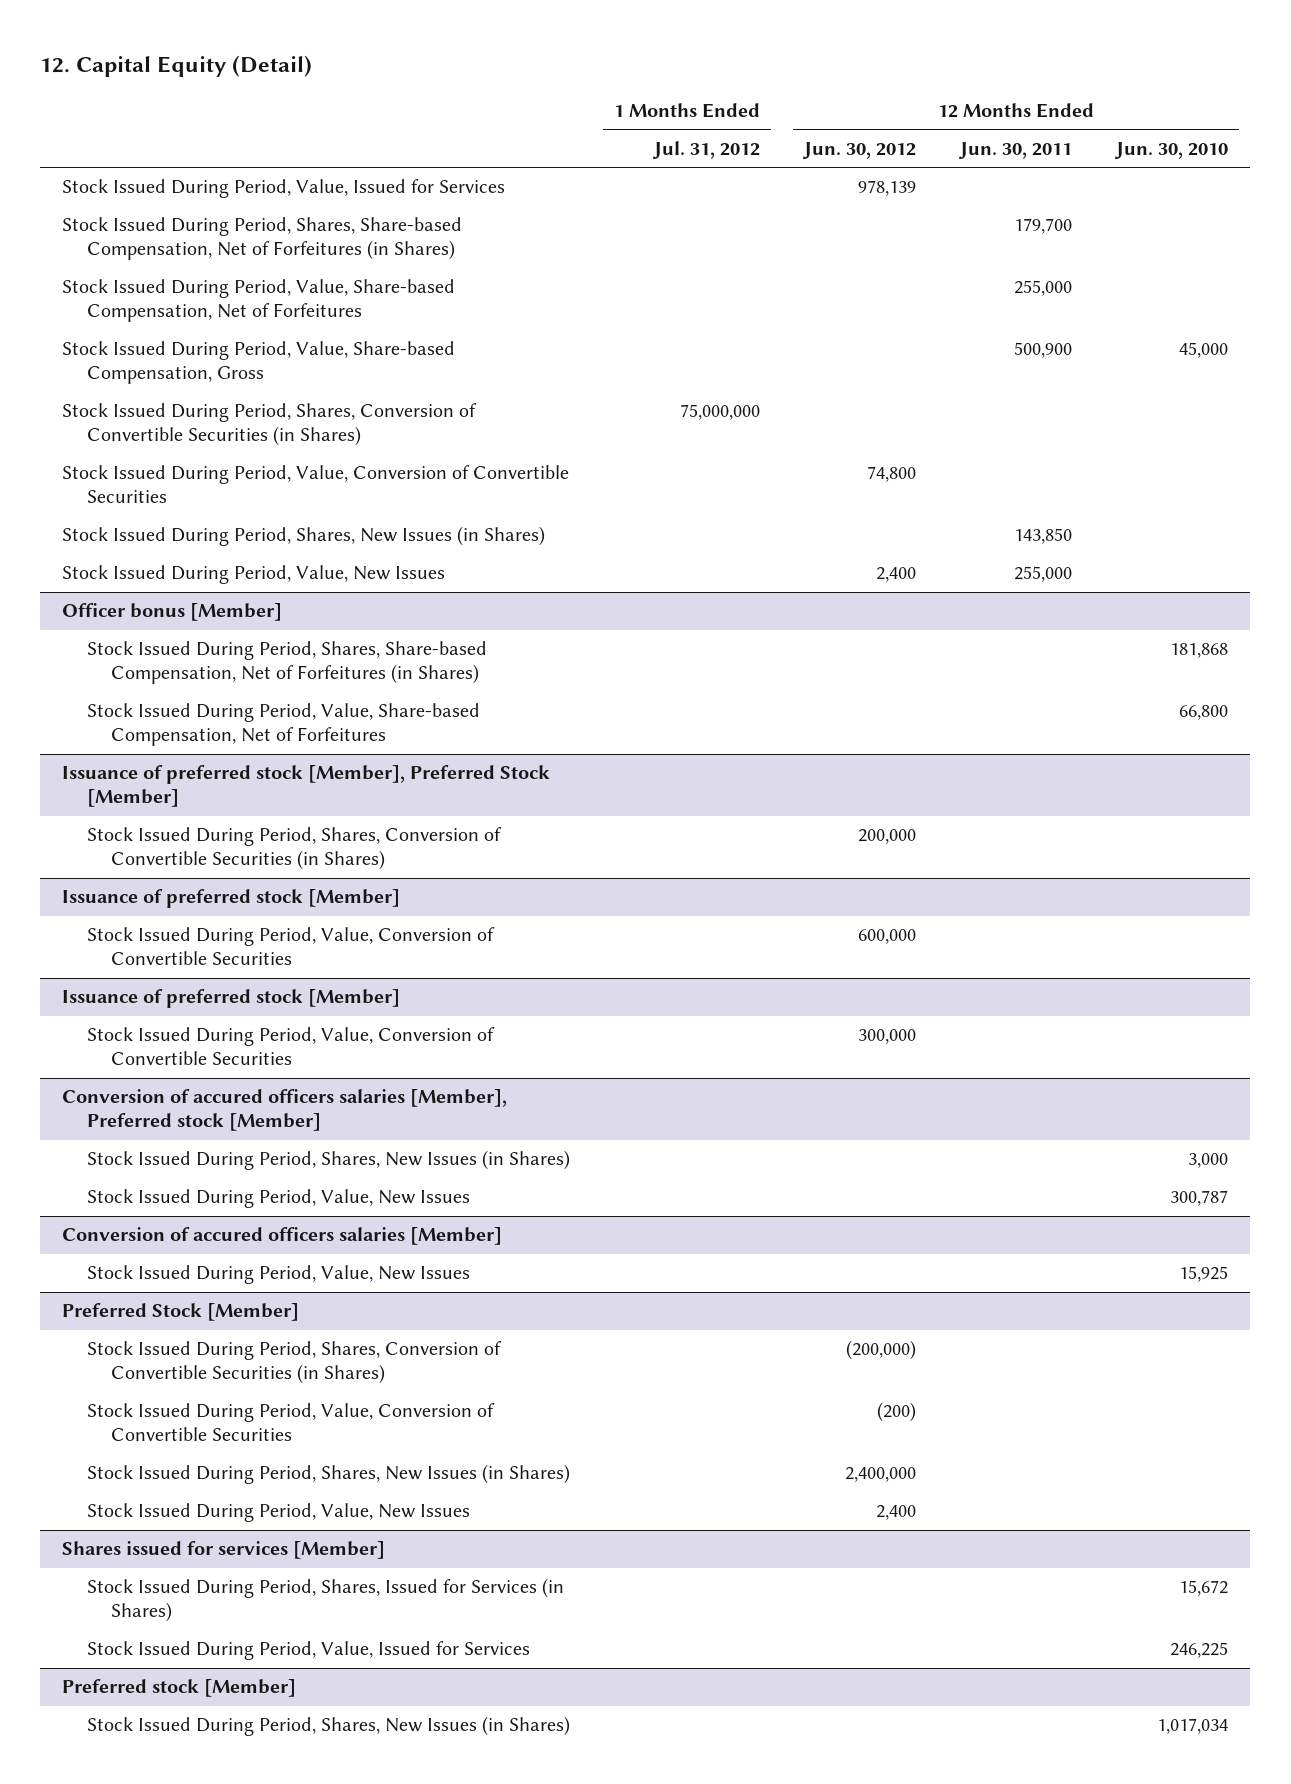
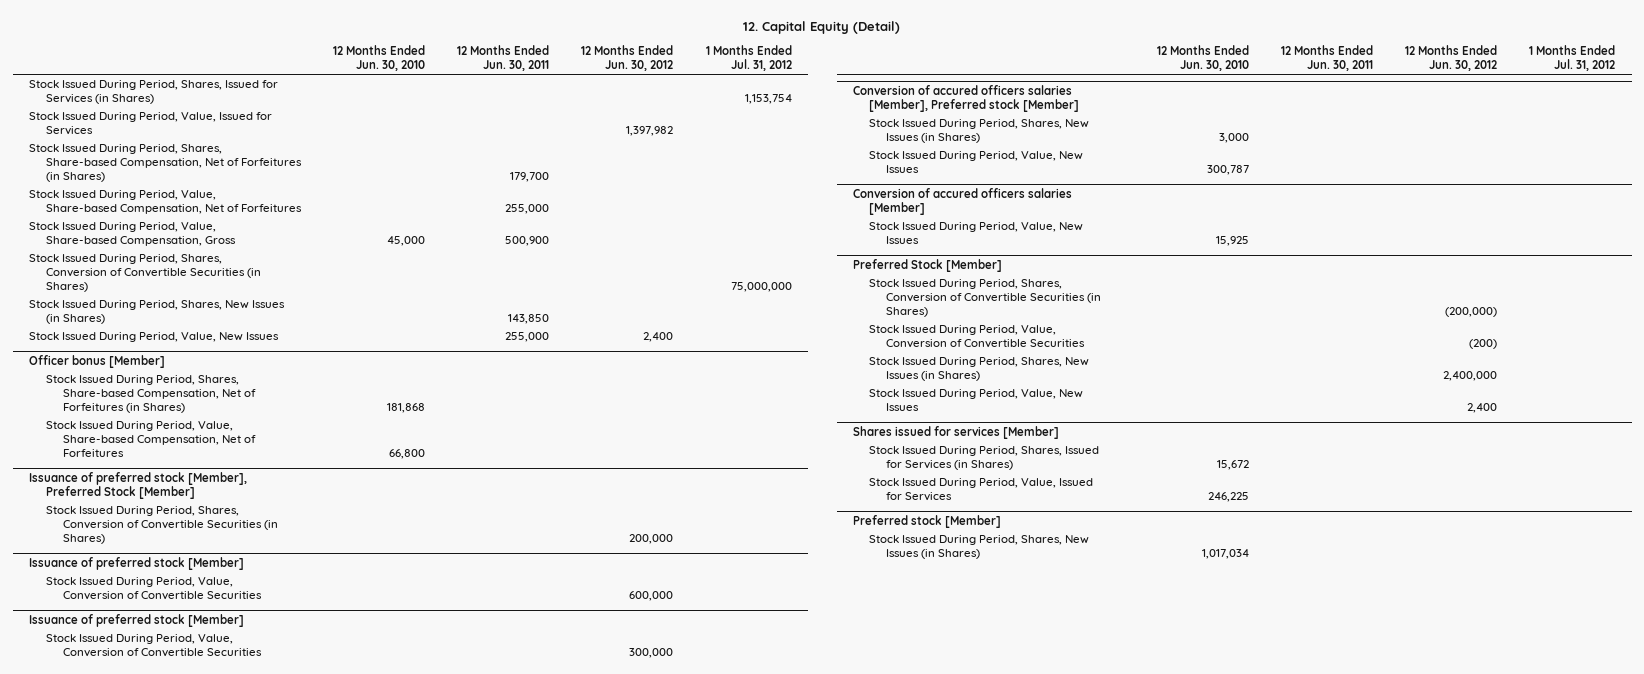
none -> [28,80,278,105] Stock Issued During Period, Shares, Issued for Services (in Shares)
[858,180,917,197] 978,139 -> [626,126,674,137] 1,397,982
[62,465,570,504] Stock Issued During Period, Value, Conversion of Convertible Securities -> none

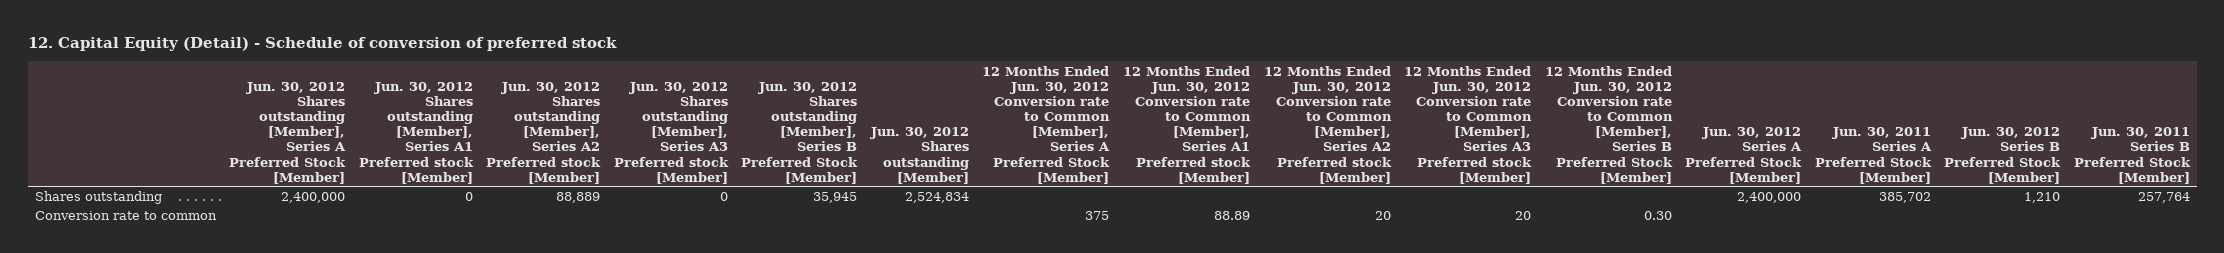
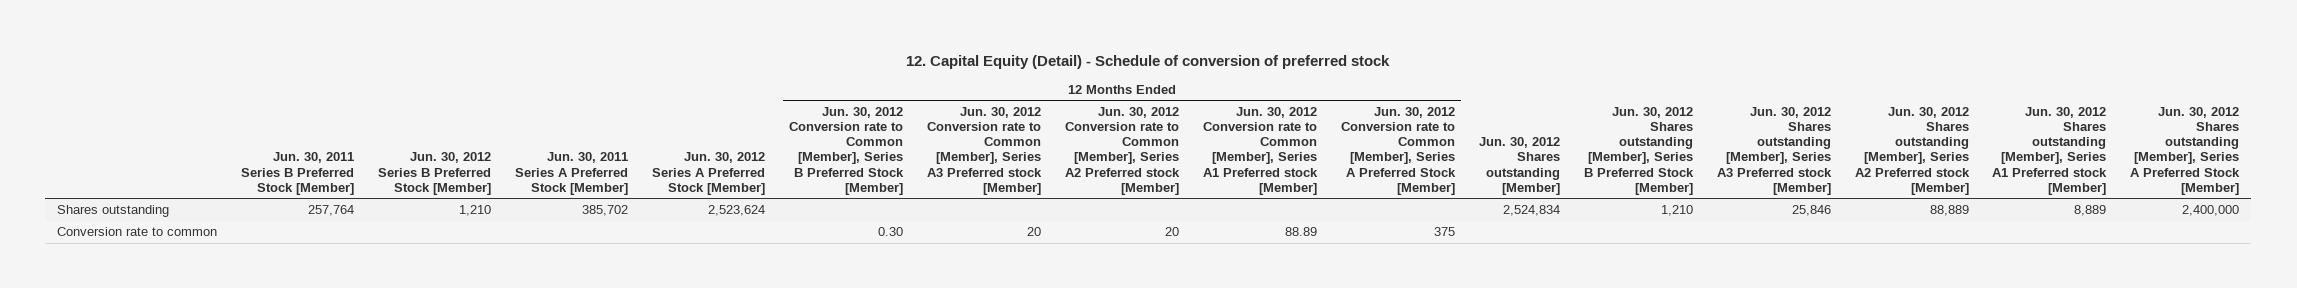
[464,192,473,202] 0 -> [2074,205,2107,217] 8,889
[719,192,728,202] 0 -> [1791,205,1831,217] 25,846
[813,192,858,204] 35,945 -> [1660,205,1693,217] 1,210
[1737,192,1802,204] 2,400,000 -> [708,205,766,217] 2,523,624

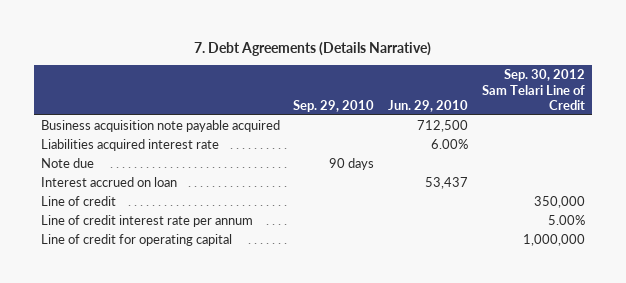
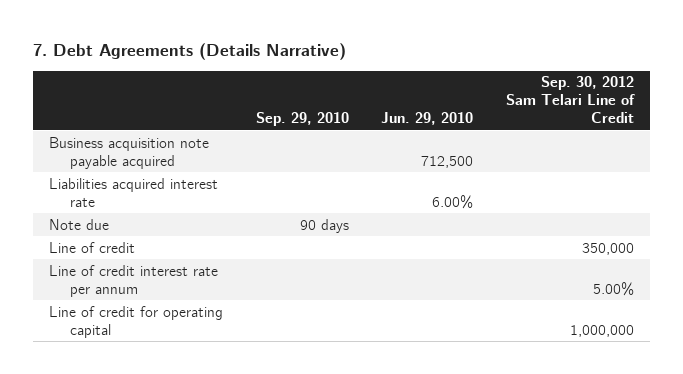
[40,176,177,187] Interest accrued on loan -> none

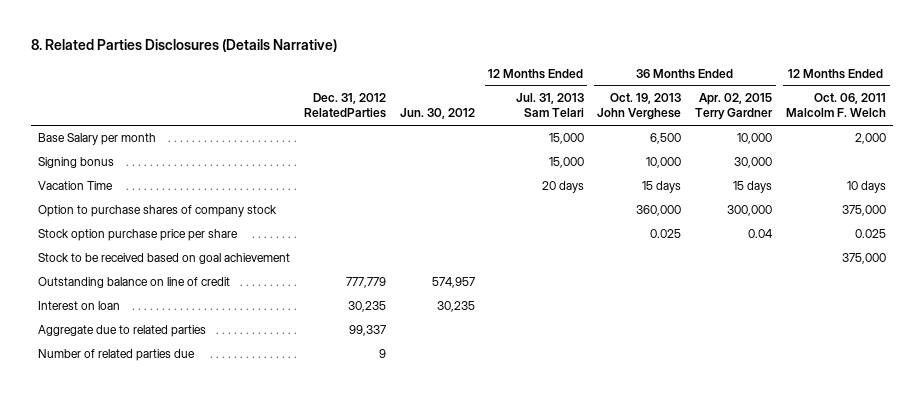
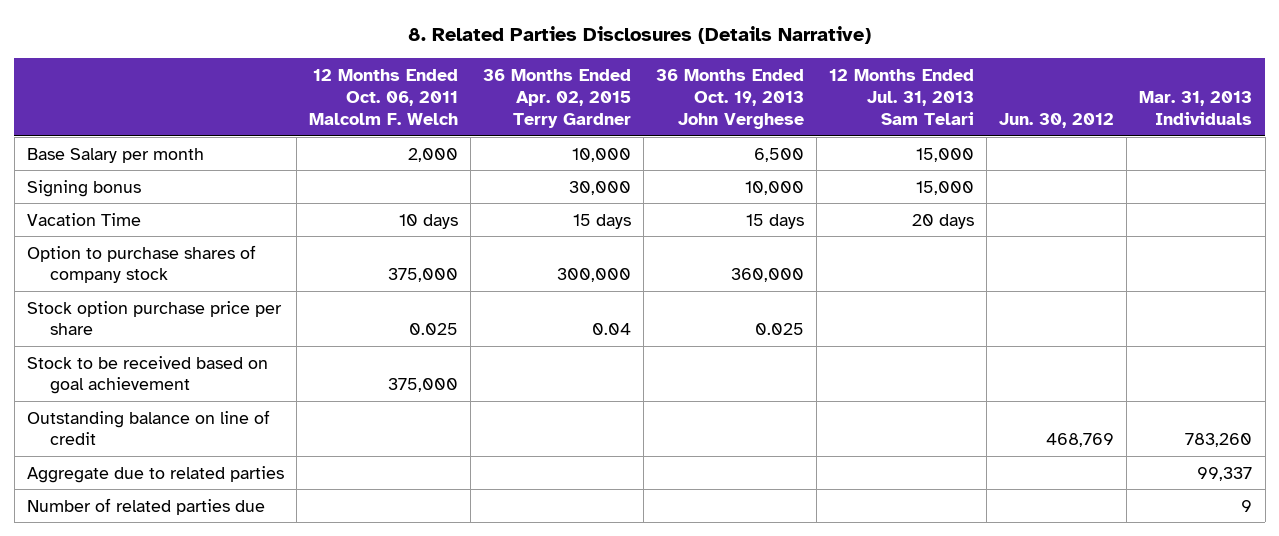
[303,93,386,119] Dec. 31, 2012 RelatedParties -> none
none -> [1139,90,1253,125] Mar. 31, 2013 Individuals
[37,301,120,311] Interest on loan -> none
[431,277,475,289] 574,957 -> [1046,433,1115,448] 468,769

